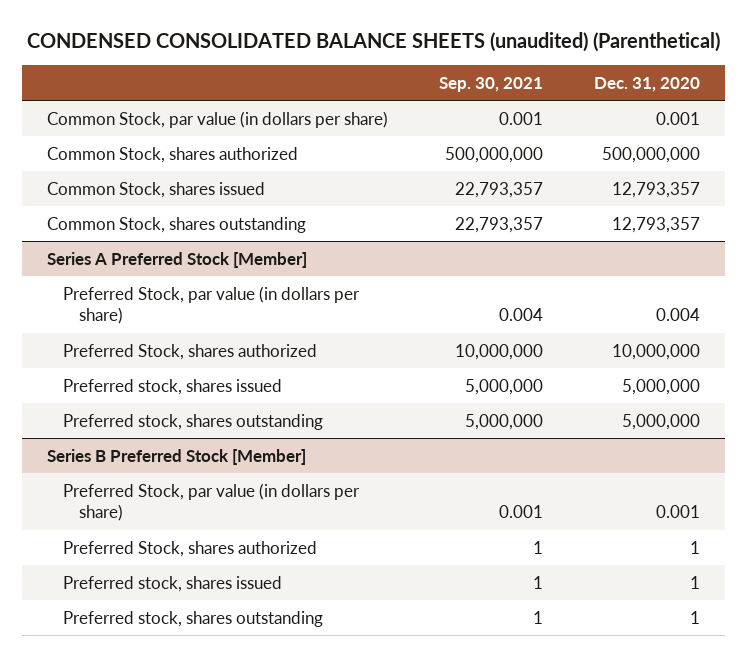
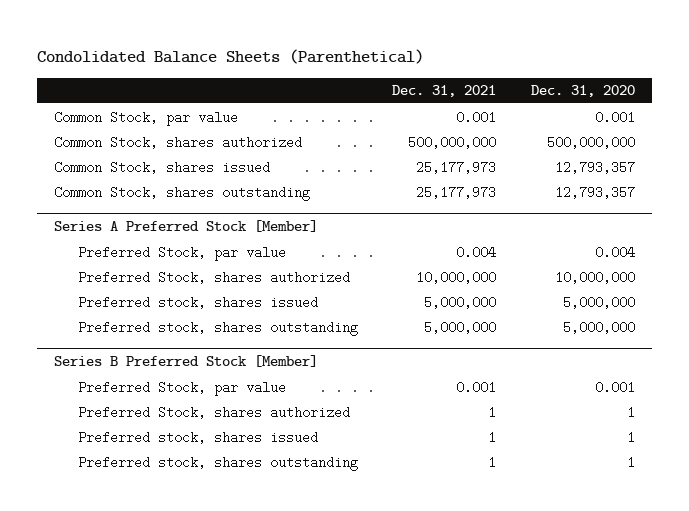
[26,32,720,53] CONDENSED CONSOLIDATED BALANCE SHEETS (unaudited) (Parenthetical) -> [37,48,425,64] Condolidated Balance Sheets (Parenthetical)
[439,76,544,92] Sep. 30, 2021 -> none
none -> [392,85,497,98] Dec. 31, 2021
[47,110,389,128] Common Stock, par value (in dollars per share) -> [54,110,239,126] Common Stock, par value
[63,285,361,325] Preferred Stock, par value (in dollars per share) -> [77,245,286,261] Preferred Stock, par value
[63,482,361,522] Preferred Stock, par value (in dollars per share) -> [77,380,286,396] Preferred Stock, par value

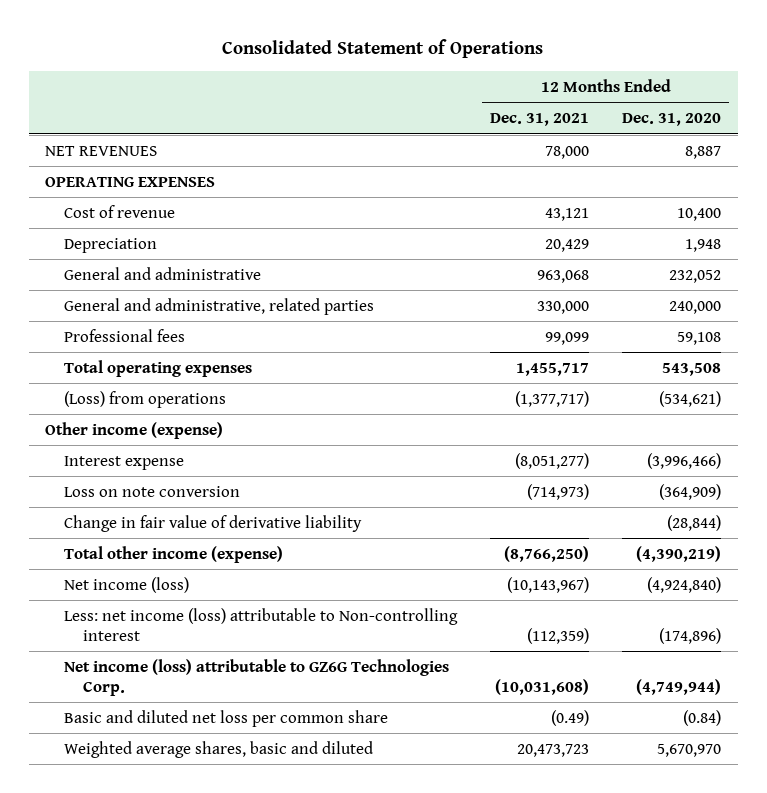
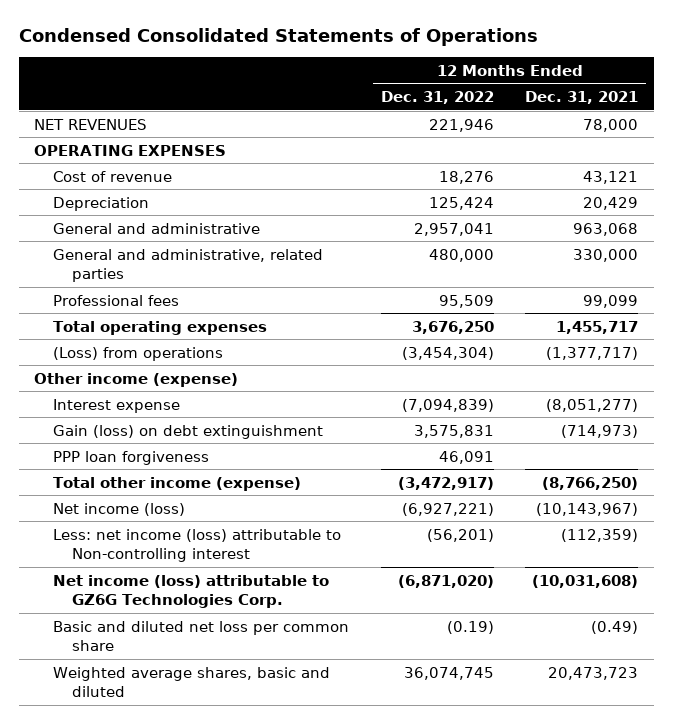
[222,39,544,59] Consolidated Statement of Operations -> [18,27,538,46] Condensed Consolidated Statements of Operations
[622,112,722,126] Dec. 31, 2020 -> none
none -> [380,90,494,104] Dec. 31, 2022
[64,514,363,532] Change in fair value of derivative liability -> none
[64,485,241,497] Loss on note conversion -> [53,424,324,439] Gain (loss) on debt extinguishment
none -> [53,450,210,465] PPP loan forgiveness

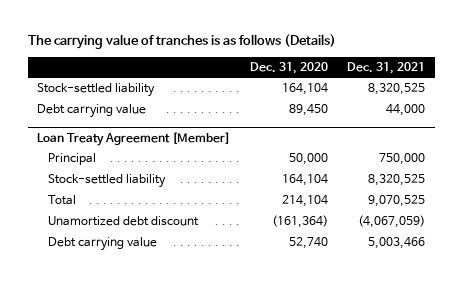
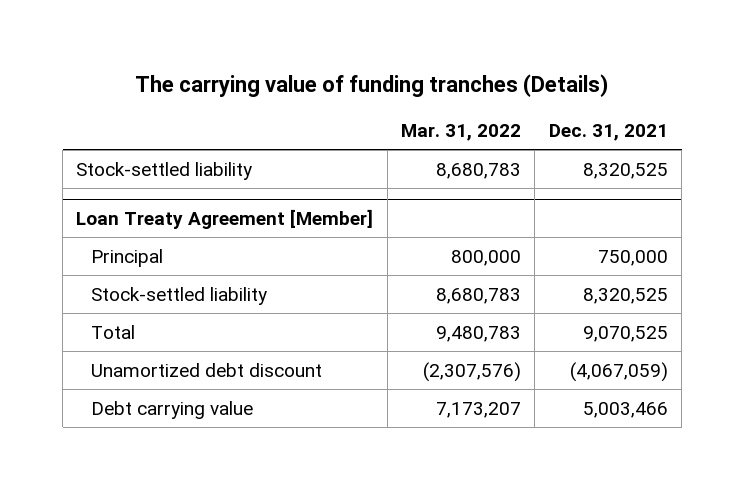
[27,34,336,50] The carrying value of tranches is as follows (Details) -> [135,74,609,98] The carrying value of funding tranches (Details)
[249,62,328,75] Dec. 31, 2020 -> none
none -> [401,124,522,142] Mar. 31, 2022
[37,104,147,119] Debt carrying value -> none

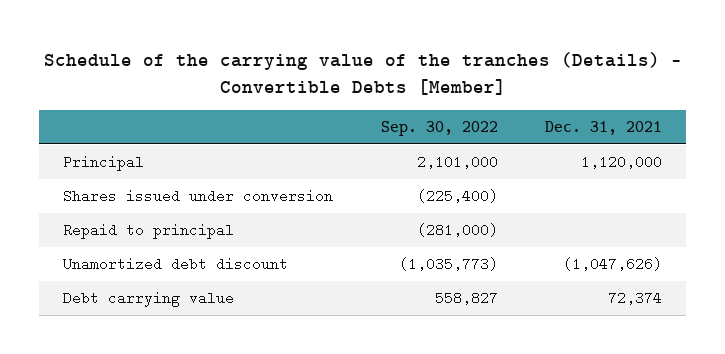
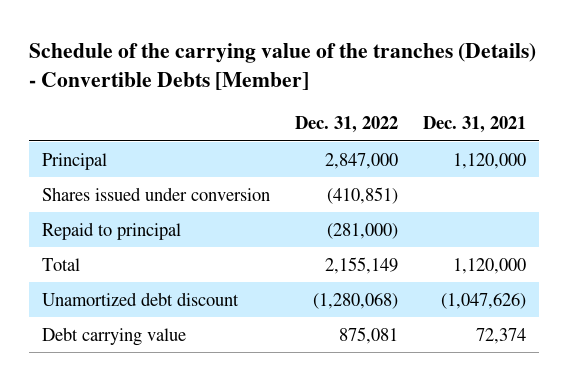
[380,121,498,137] Sep. 30, 2022 -> none
none -> [294,116,398,134] Dec. 31, 2022
none -> [41,257,80,271] Total

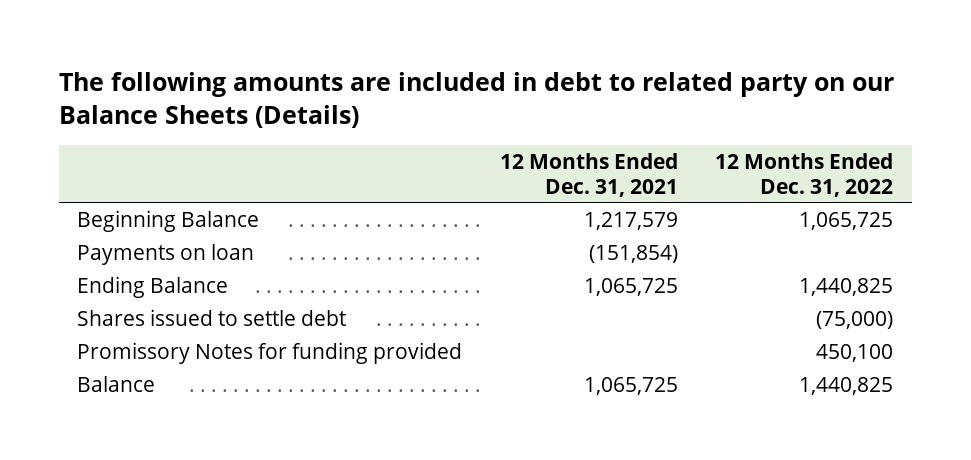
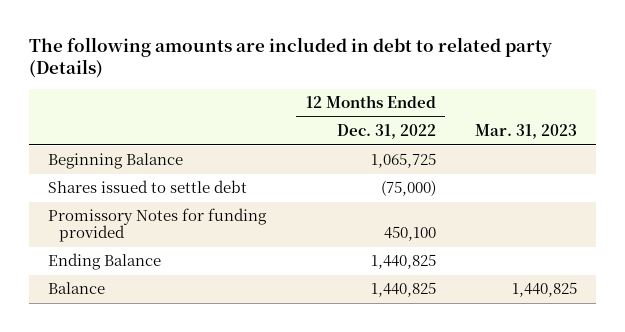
[58,72,894,129] The following amounts are included in debt to related party on our Balance Sheets (Details) -> [28,36,552,79] The following amounts are included in debt to related party (Details)
[499,152,678,197] 12 Months Ended Dec. 31, 2021 -> none
none -> [474,124,577,140] Mar. 31, 2023
[77,243,255,265] Payments on loan -> none
[77,275,229,298] Ending Balance -> [48,253,162,271] Ending Balance

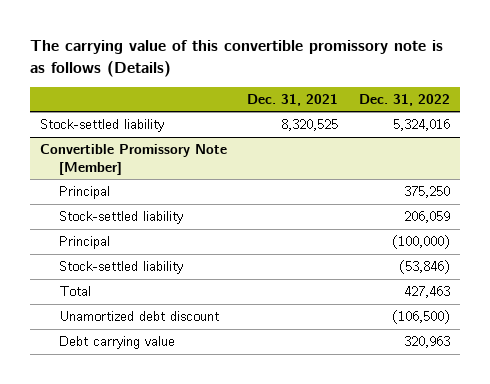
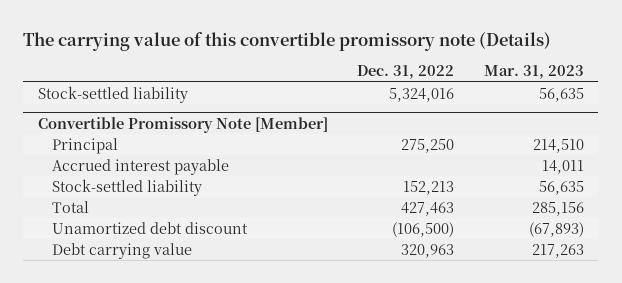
[29,40,443,77] The carrying value of this convertible promissory note is as follows (Details) -> [23,31,552,51] The carrying value of this convertible promissory note (Details)
[247,93,339,106] Dec. 31, 2021 -> none
none -> [483,65,584,80] Mar. 31, 2023
[59,236,111,250] Principal -> none
[59,261,184,275] Stock-settled liability -> none
[404,186,451,199] 375,250 -> [401,138,455,153] 275,250
none -> [52,158,230,175] Accrued interest payable
[404,211,451,224] 206,059 -> [403,180,455,195] 152,213

